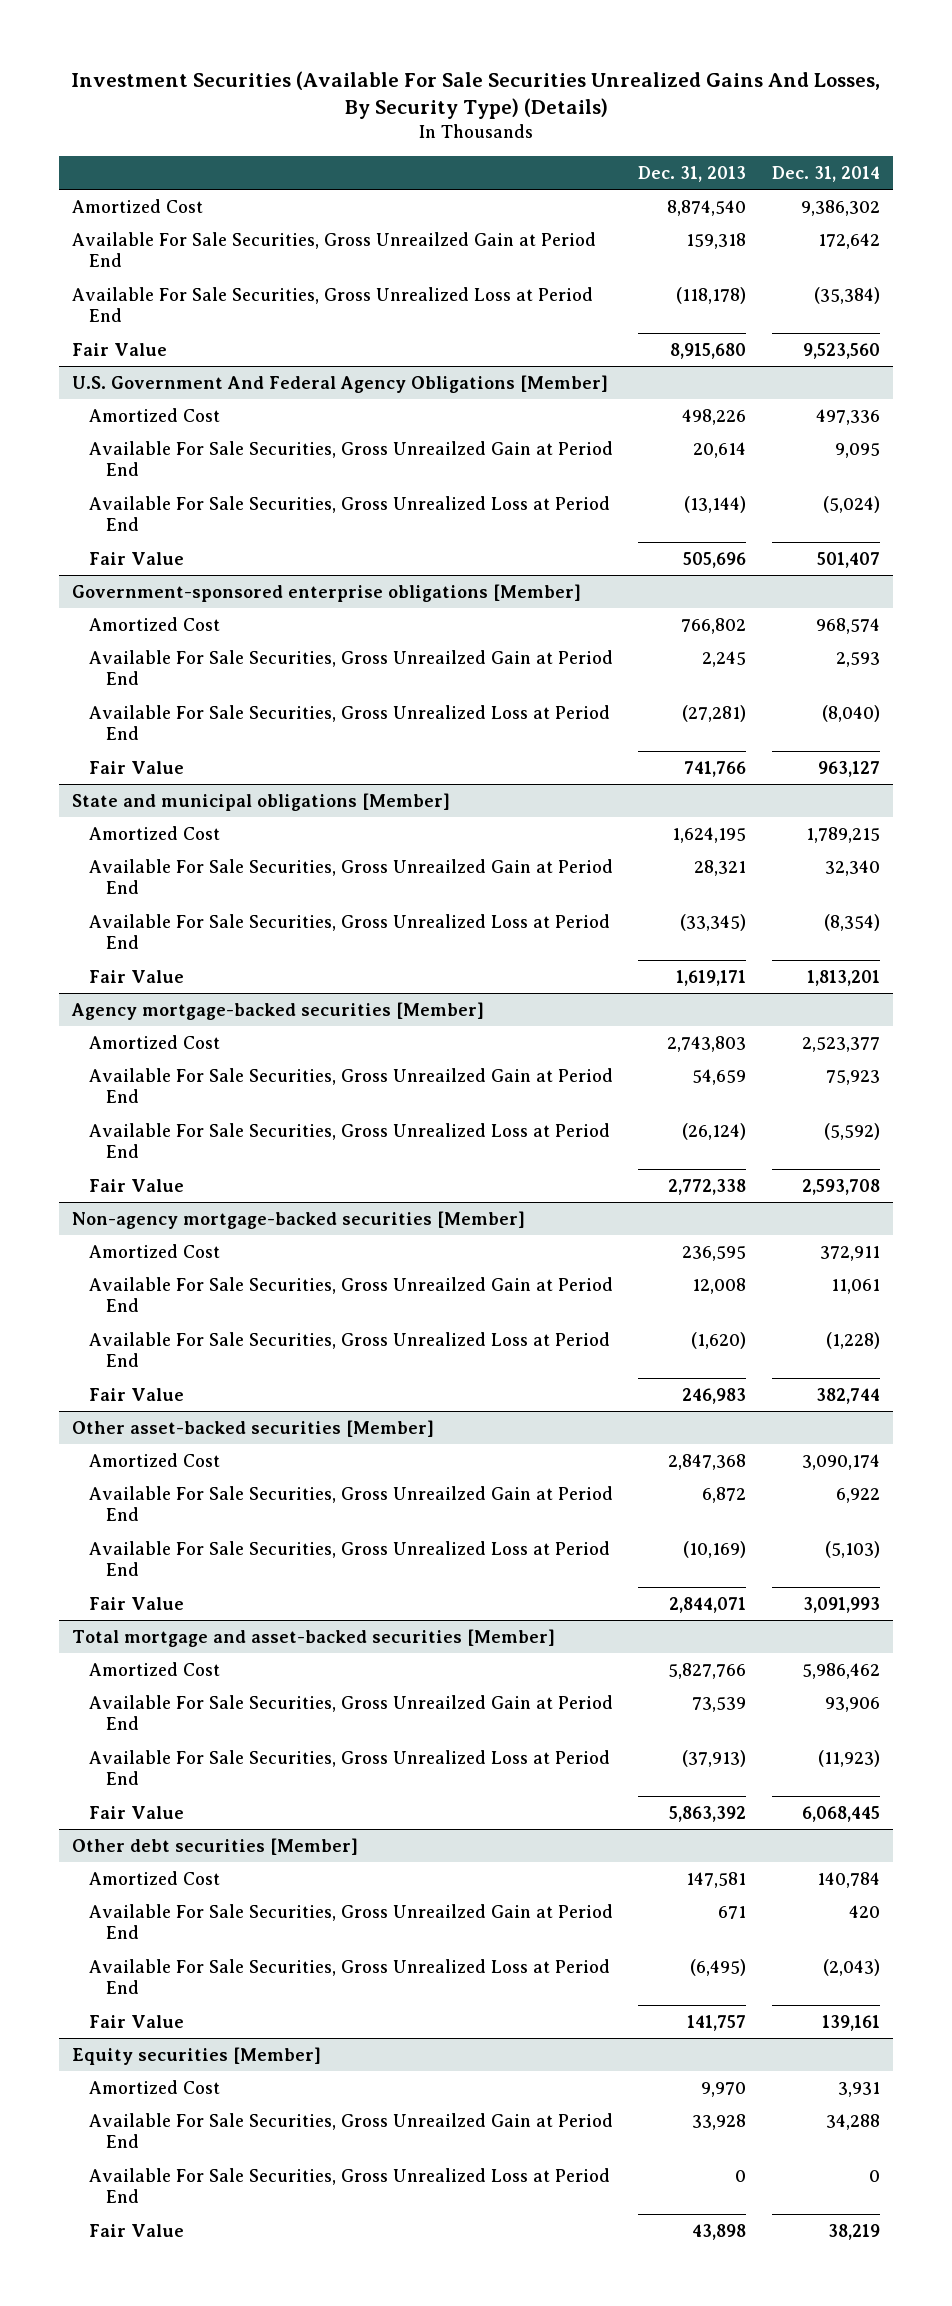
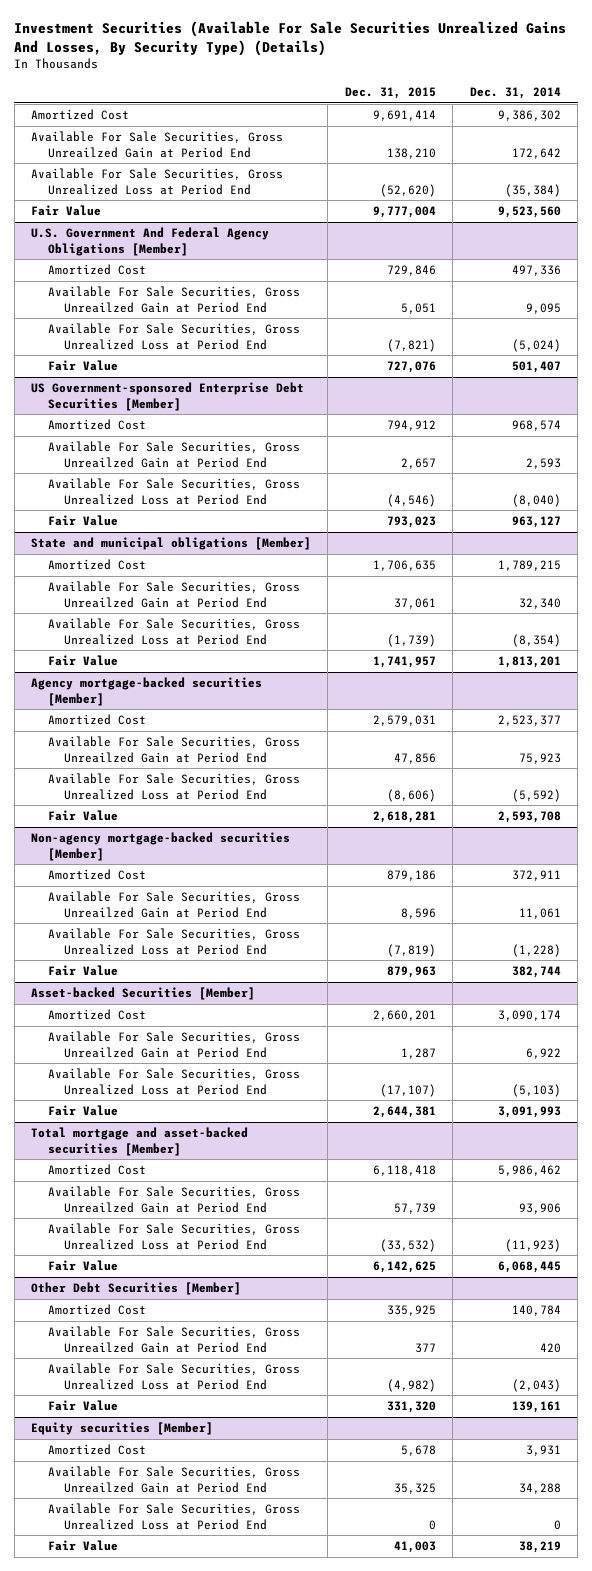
[638,165,747,182] Dec. 31, 2013 -> none
none -> [344,86,436,99] Dec. 31, 2015
[71,583,581,602] Government-sponsored enterprise obligations [Member] -> [30,382,304,411] US Government-sponsored Enterprise Debt Securities [Member]
[71,1419,434,1437] Other asset-backed securities [Member] -> [30,987,255,1001] Asset-backed Securities [Member]
[71,1837,358,1855] Other debt securities [Member] -> [30,1282,241,1296] Other Debt Securities [Member]

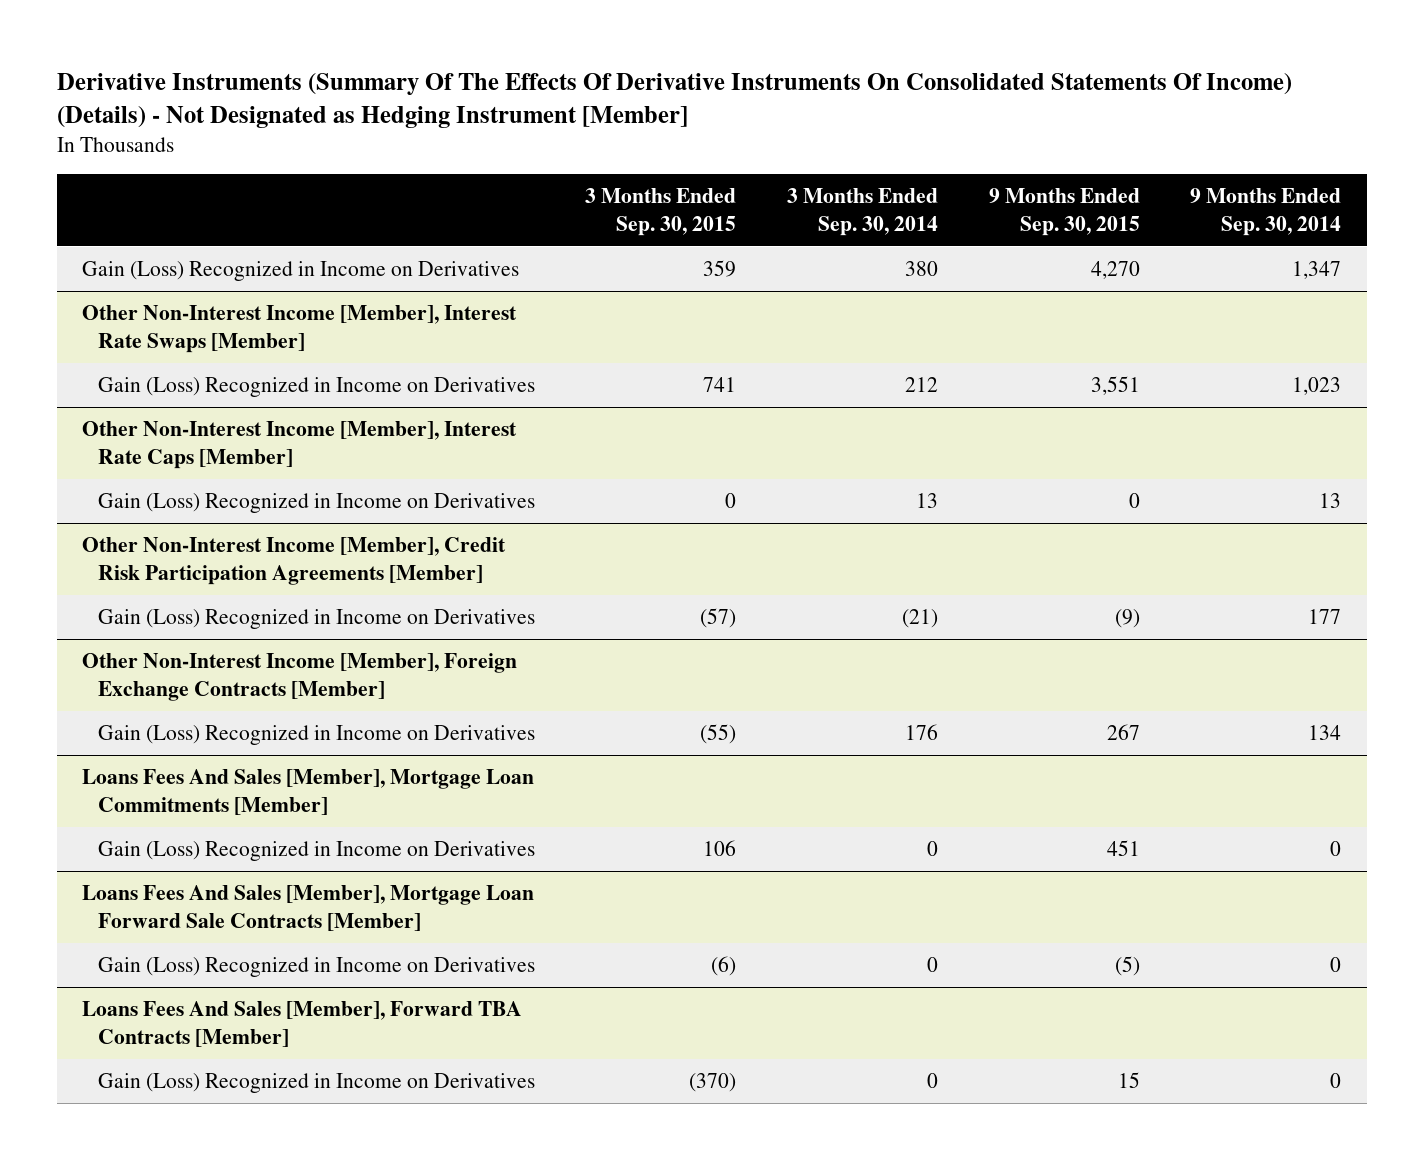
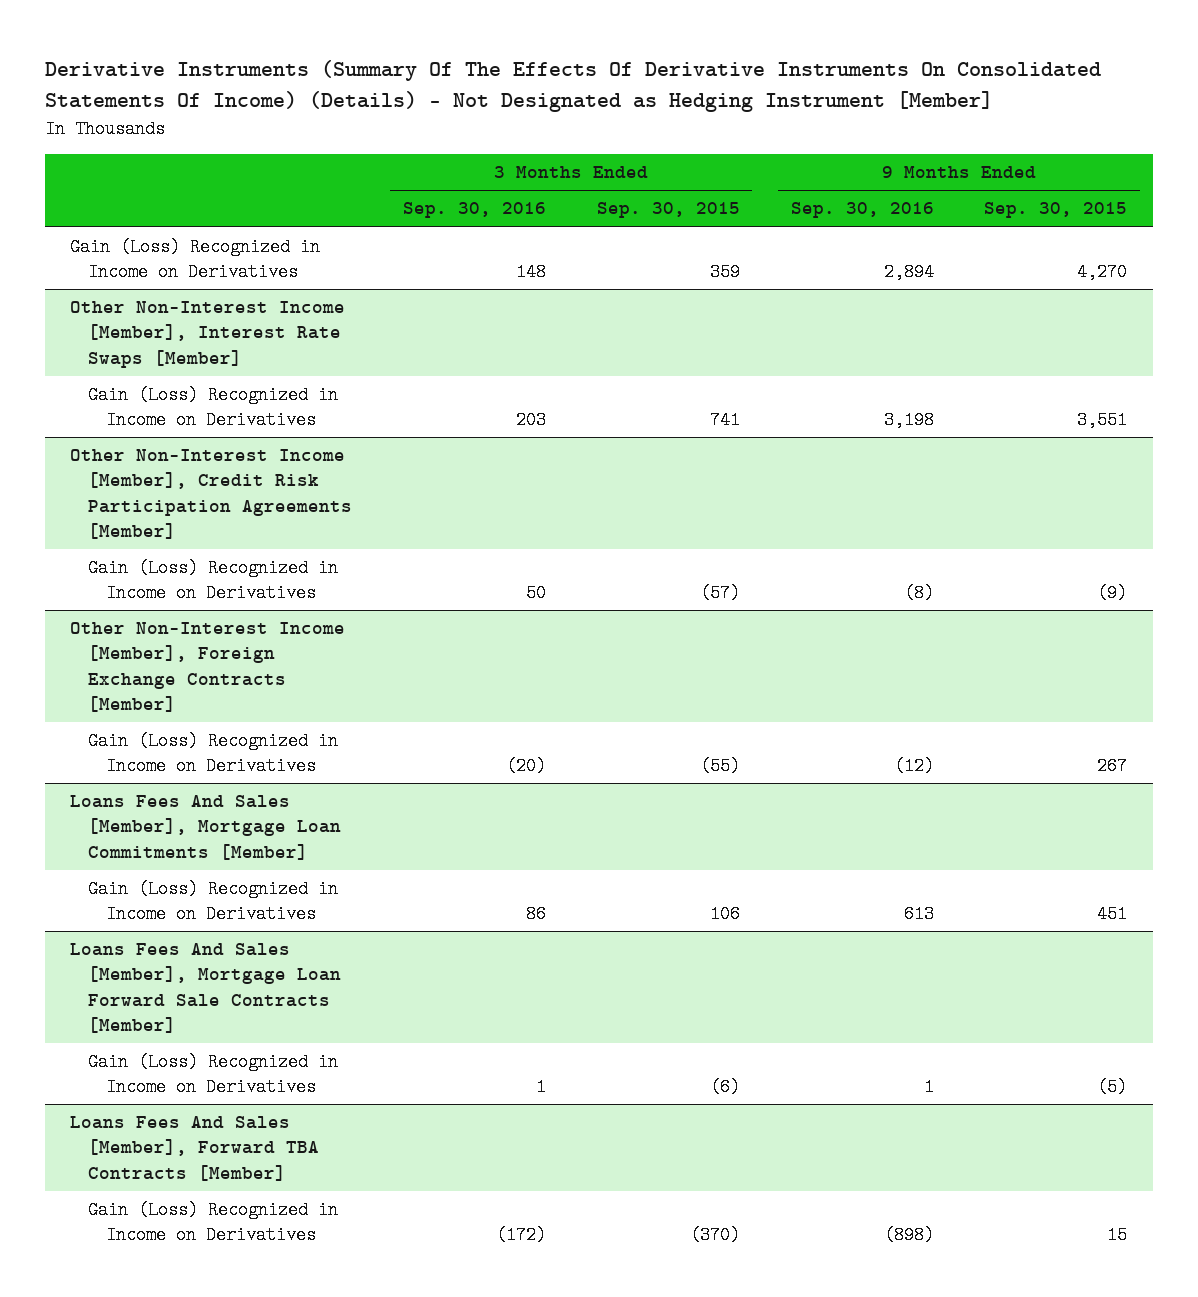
[786,187,938,236] 3 Months Ended Sep. 30, 2014 -> none
[1190,187,1342,236] 9 Months Ended Sep. 30, 2014 -> none
none -> [402,202,546,219] Sep. 30, 2016
none -> [790,202,934,219] Sep. 30, 2016
[82,421,518,470] Other Non-Interest Income [Member], Interest Rate Caps [Member] -> none
[97,493,535,514] Gain (Loss) Recognized in Income on Derivatives -> none

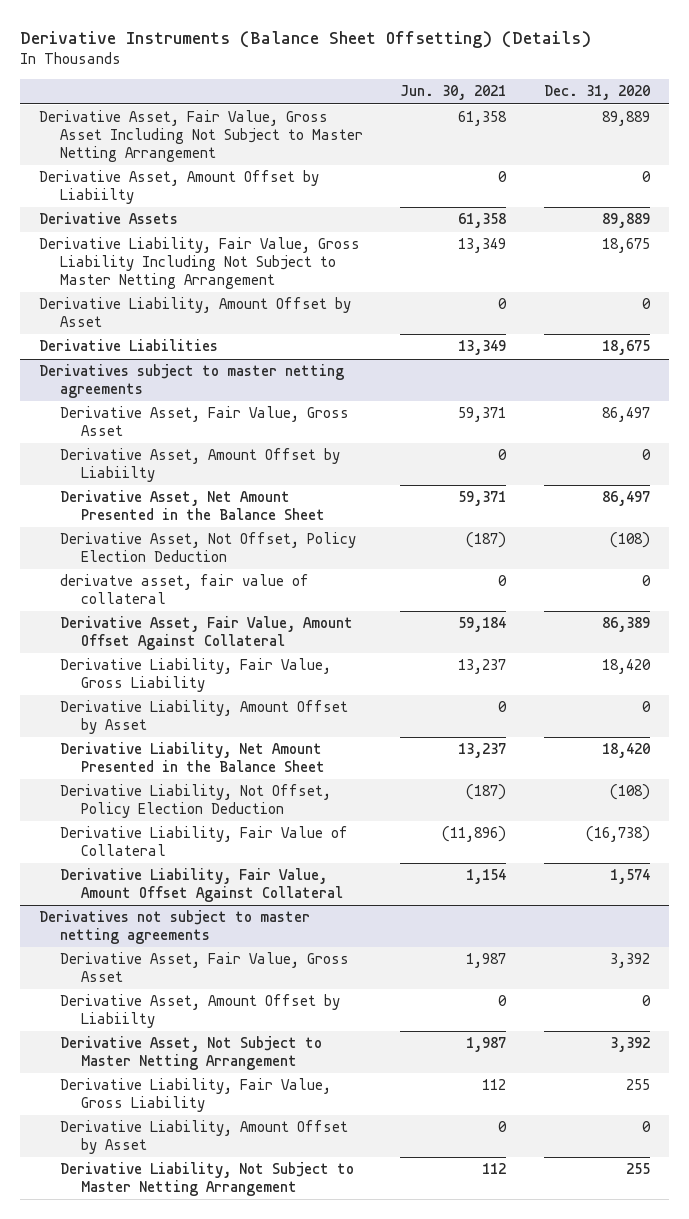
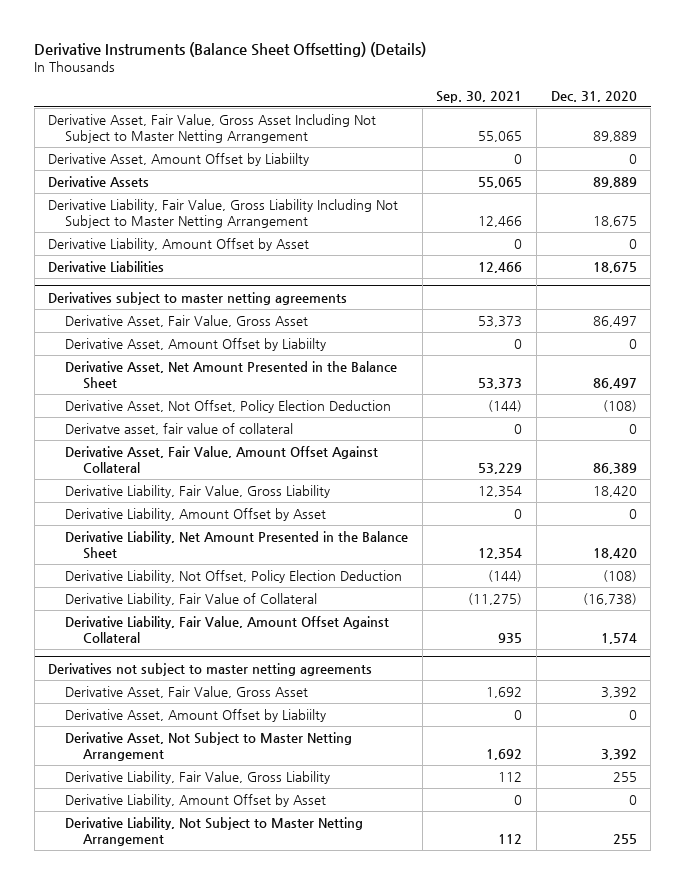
[400,85,507,101] Jun. 30, 2021 -> none
none -> [436,90,523,103] Sep. 30, 2021
[60,574,310,605] derivatve asset, fair value of collateral -> [65,422,294,435] Derivatve asset, fair value of collateral

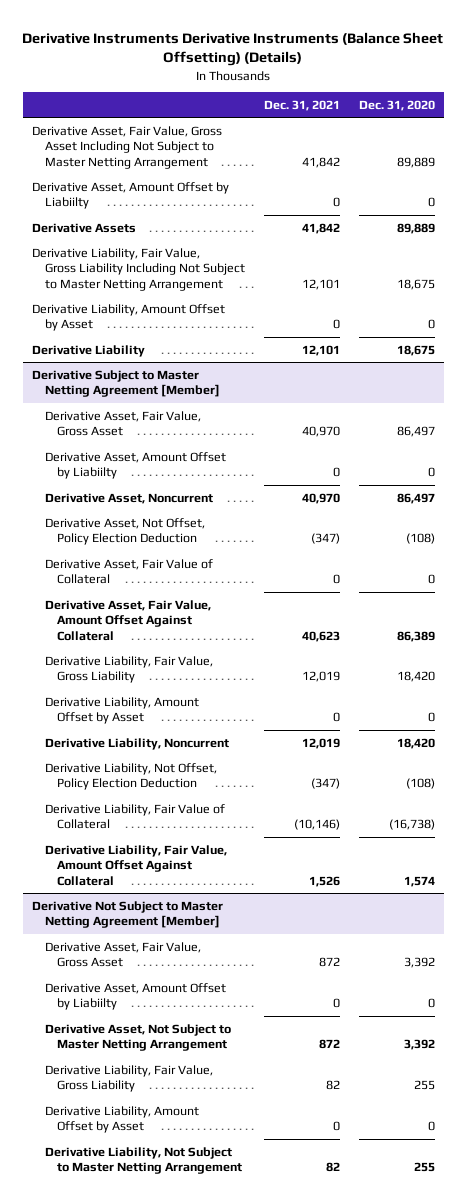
[34,42,427,58] Derivative Instruments (Balance Sheet Offsetting) (Details) -> [22,31,444,67] Derivative Instruments Derivative Instruments (Balance Sheet Offsetting) (Details)
[436,90,523,103] Sep. 30, 2021 -> none
none -> [263,99,340,111] Dec. 31, 2021
[48,260,165,272] Derivative Liabilities -> [32,344,146,357] Derivative Liability
[48,291,348,305] Derivatives subject to master netting agreements -> [32,369,220,398] Derivative Subject to Master Netting Agreement [Member]
[65,360,398,389] Derivative Asset, Net Amount Presented in the Balance Sheet -> [44,492,213,504] Derivative Asset, Noncurrent
[65,422,294,435] Derivatve asset, fair value of collateral -> [44,558,213,585] Derivative Asset, Fair Value of Collateral
[65,530,409,559] Derivative Liability, Net Amount Presented in the Balance Sheet -> [44,737,229,750] Derivative Liability, Noncurrent
[48,662,373,676] Derivatives not subject to master netting agreements -> [32,900,224,929] Derivative Not Subject to Master Netting Agreement [Member]

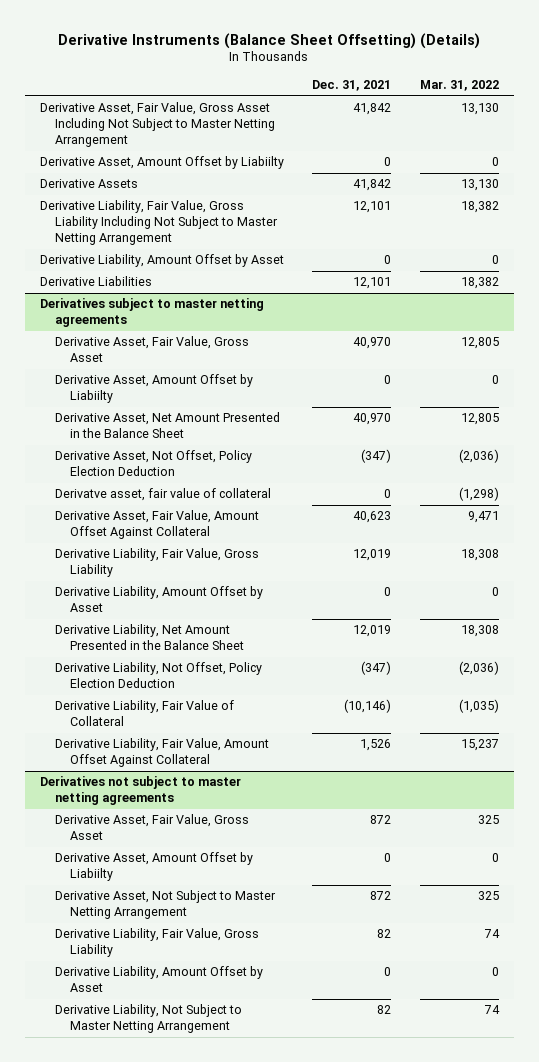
[22,31,444,67] Derivative Instruments Derivative Instruments (Balance Sheet Offsetting) (Details) -> [58,32,481,49] Derivative Instruments (Balance Sheet Offsetting) (Details)
[358,99,435,111] Dec. 31, 2020 -> none
none -> [420,80,500,92] Mar. 31, 2022
[32,344,146,357] Derivative Liability -> [39,276,152,287] Derivative Liabilities
[32,369,220,398] Derivative Subject to Master Netting Agreement [Member] -> [39,298,264,328] Derivatives subject to master netting agreements
[44,492,213,504] Derivative Asset, Noncurrent -> [54,412,280,439] Derivative Asset, Net Amount Presented in the Balance Sheet
[44,558,213,585] Derivative Asset, Fair Value of Collateral -> [54,488,271,502] Derivatve asset, fair value of collateral
[44,737,229,750] Derivative Liability, Noncurrent -> [54,624,244,651] Derivative Liability, Net Amount Presented in the Balance Sheet
[32,900,224,929] Derivative Not Subject to Master Netting Agreement [Member] -> [39,776,241,806] Derivatives not subject to master netting agreements

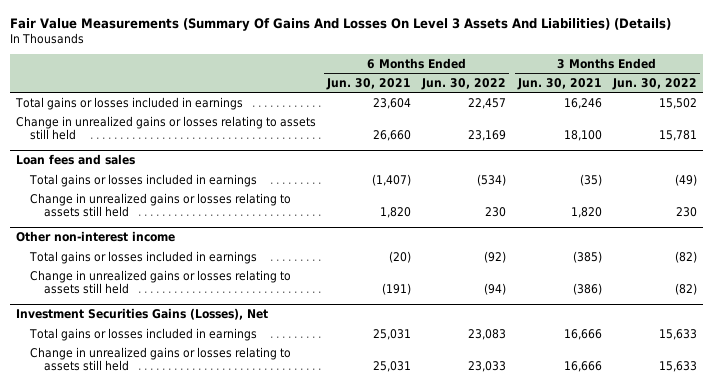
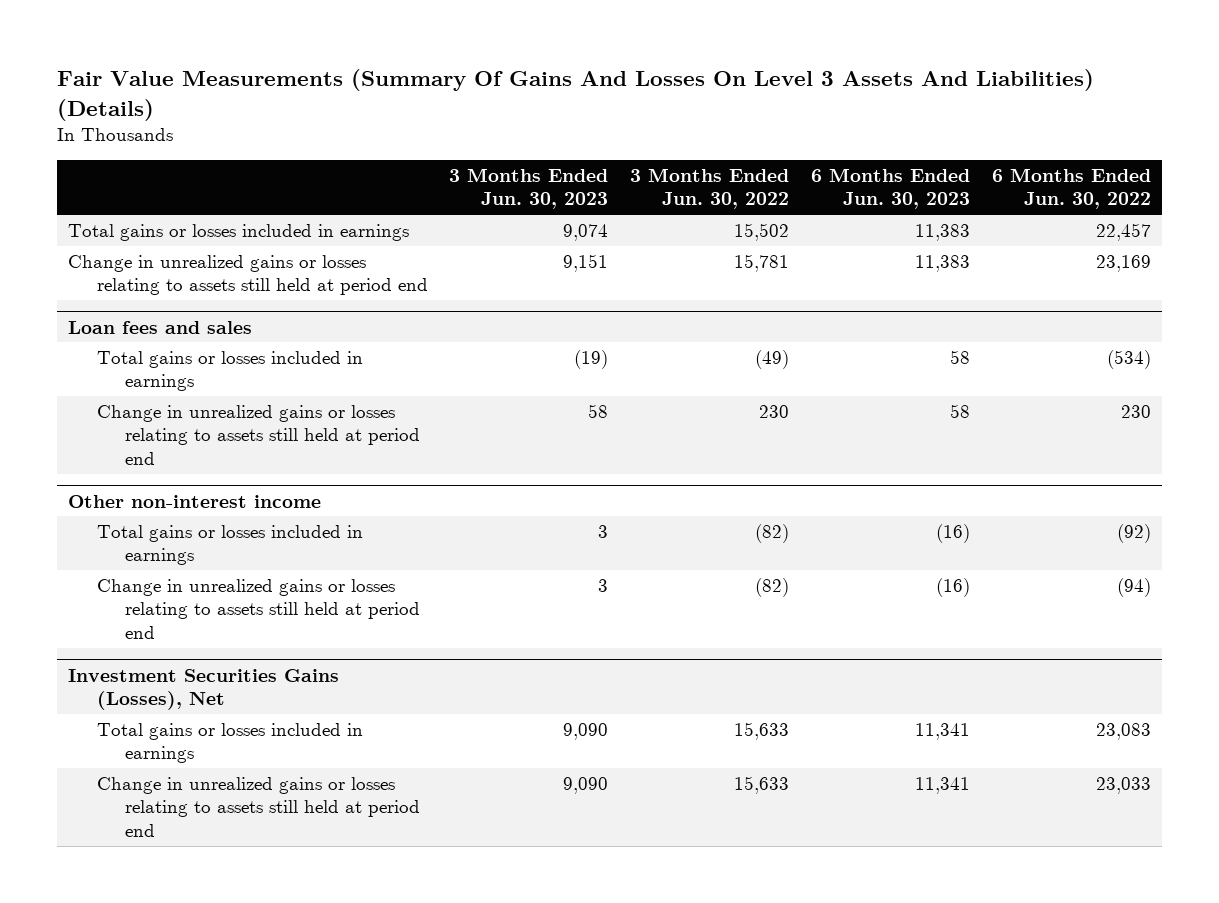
[326,77,412,90] Jun. 30, 2021 -> none
[516,77,602,90] Jun. 30, 2021 -> none
none -> [449,167,609,210] 3 Months Ended Jun. 30, 2023
none -> [811,167,971,210] 6 Months Ended Jun. 30, 2023
[15,115,316,140] Change in unrealized gains or losses relating to assets still held -> [68,254,428,296] Change in unrealized gains or losses relating to assets still held at period end
[29,192,291,217] Change in unrealized gains or losses relating to assets still held -> [96,404,421,465] Change in unrealized gains or losses relating to assets still held at period end
[29,269,291,294] Change in unrealized gains or losses relating to assets still held -> [96,578,421,639] Change in unrealized gains or losses relating to assets still held at period end
[29,346,291,371] Change in unrealized gains or losses relating to assets still held -> [96,776,421,837] Change in unrealized gains or losses relating to assets still held at period end

